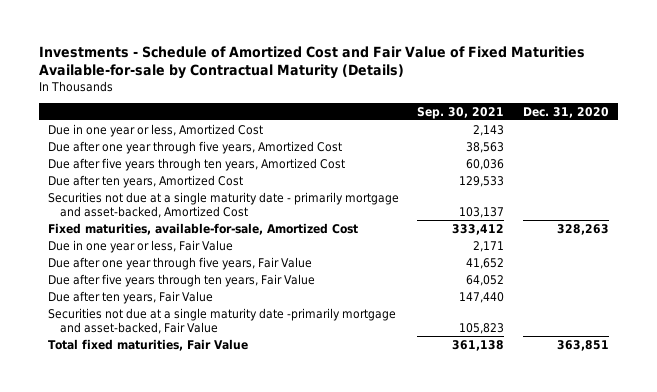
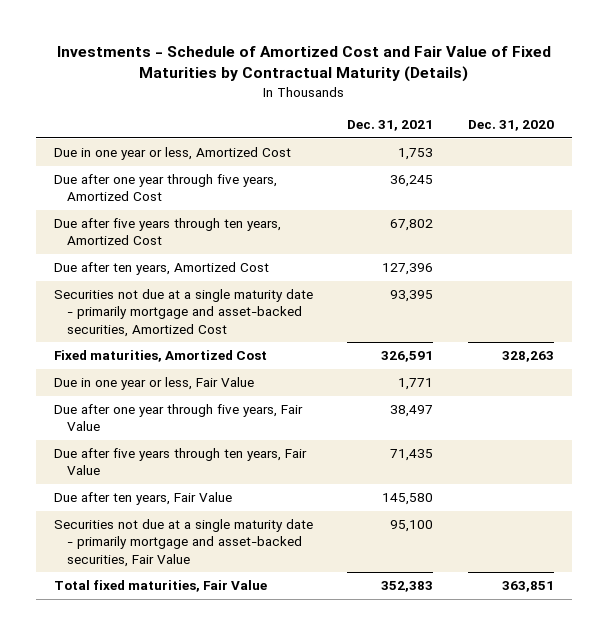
[38,45,585,80] Investments - Schedule of Amortized Cost and Fair Value of Fixed Maturities Available-for-sale by Contractual Maturity (Details) -> [56,46,551,83] Investments - Schedule of Amortized Cost and Fair Value of Fixed Maturities by Contractual Maturity (Details)
[417,106,505,119] Sep. 30, 2021 -> none
none -> [347,119,434,131] Dec. 31, 2021
[47,191,399,218] Securities not due at a single maturity date - primarily mortgage and asset-backed, Amortized Cost -> [53,289,313,337] Securities not due at a single maturity date - primarily mortgage and asset-backed securities, Amortized Cost
[47,222,358,235] Fixed maturities, available-for-sale, Amortized Cost -> [53,350,267,363] Fixed maturities, Amortized Cost
[47,307,396,334] Securities not due at a single maturity date -primarily mortgage and asset-backed, Fair Value -> [53,519,313,567] Securities not due at a single maturity date - primarily mortgage and asset-backed securities, Fair Value

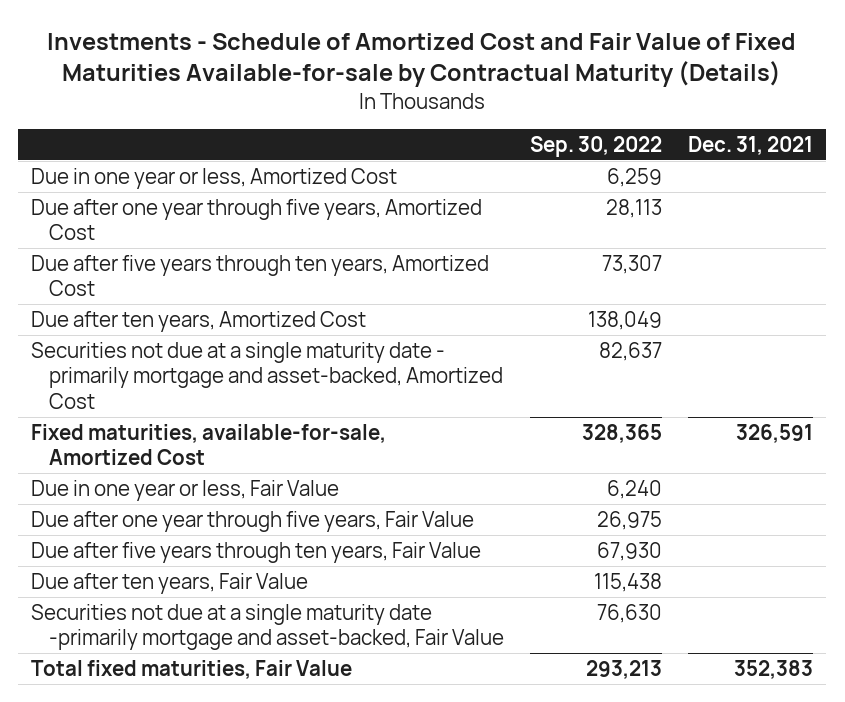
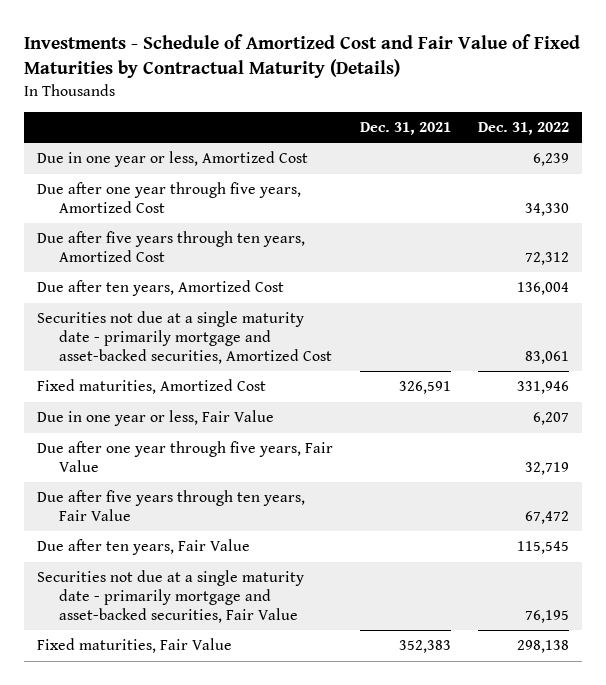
[47,32,797,88] Investments - Schedule of Amortized Cost and Fair Value of Fixed Maturities Available-for-sale by Contractual Maturity (Details) -> [23,33,580,78] Investments - Schedule of Amortized Cost and Fair Value of Fixed Maturities by Contractual Maturity (Details)
[530,135,663,157] Sep. 30, 2022 -> none
none -> [477,122,569,136] Dec. 31, 2022
[31,341,503,410] Securities not due at a single maturity date - primarily mortgage and asset-backed, Amortized Cost -> [37,311,332,364] Securities not due at a single maturity date - primarily mortgage and asset-backed securities, Amortized Cost
[31,423,387,466] Fixed maturities, available-for-sale, Amortized Cost -> [37,379,267,395] Fixed maturities, Amortized Cost
[31,603,504,651] Securities not due at a single maturity date -primarily mortgage and asset-backed, Fair Value -> [37,570,305,623] Securities not due at a single maturity date - primarily mortgage and asset-backed securities, Fair Value
[31,659,353,679] Total fixed maturities, Fair Value -> [37,638,233,654] Fixed maturities, Fair Value

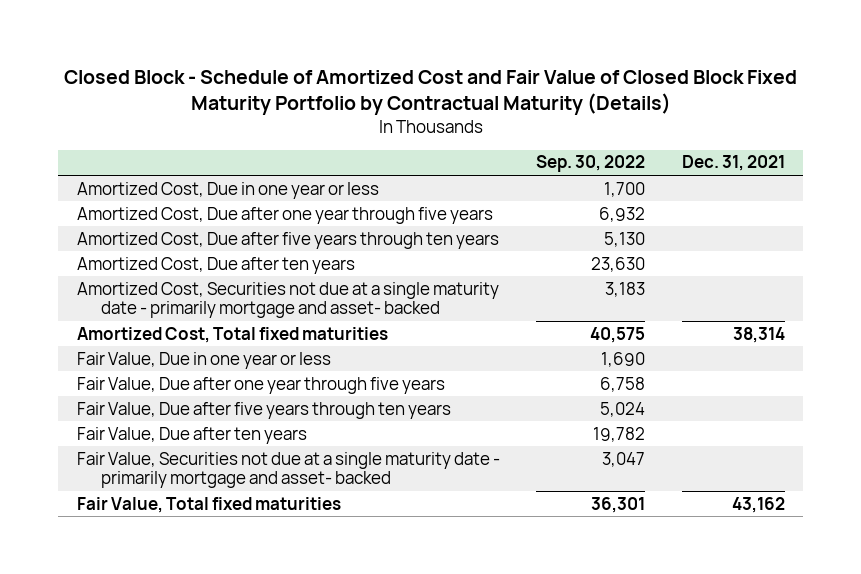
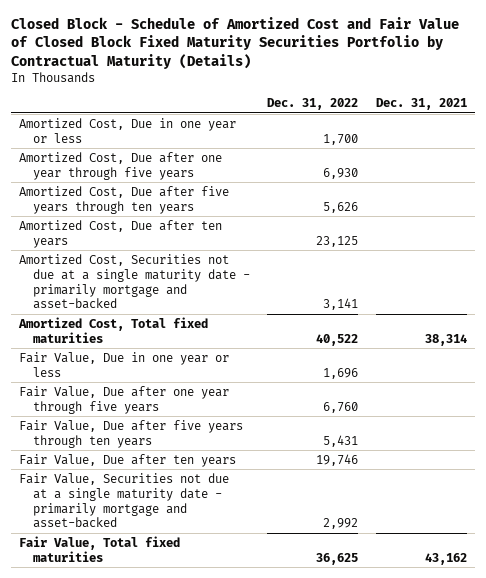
[63,70,797,116] Closed Block - Schedule of Amortized Cost and Fair Value of Closed Block Fixed Maturity Portfolio by Contractual Maturity (Details) -> [10,17,459,69] Closed Block - Schedule of Amortized Cost and Fair Value of Closed Block Fixed Maturity Securities Portfolio by Contractual Maturity (Details)
[536,155,646,173] Sep. 30, 2022 -> none
none -> [267,98,359,111] Dec. 31, 2022
[76,281,499,319] Amortized Cost, Securities not due at a single maturity date - primarily mortgage and asset- backed -> [19,253,251,310] Amortized Cost, Securities not due at a single maturity date - primarily mortgage and asset-backed
[76,451,500,489] Fair Value, Securities not due at a single maturity date - primarily mortgage and asset- backed -> [19,472,230,529] Fair Value, Securities not due at a single maturity date - primarily mortgage and asset-backed

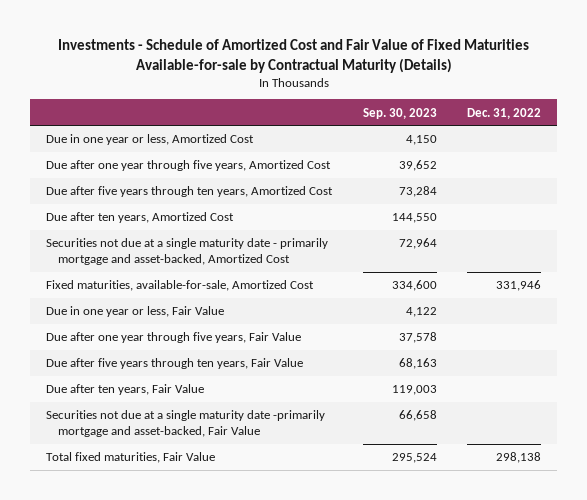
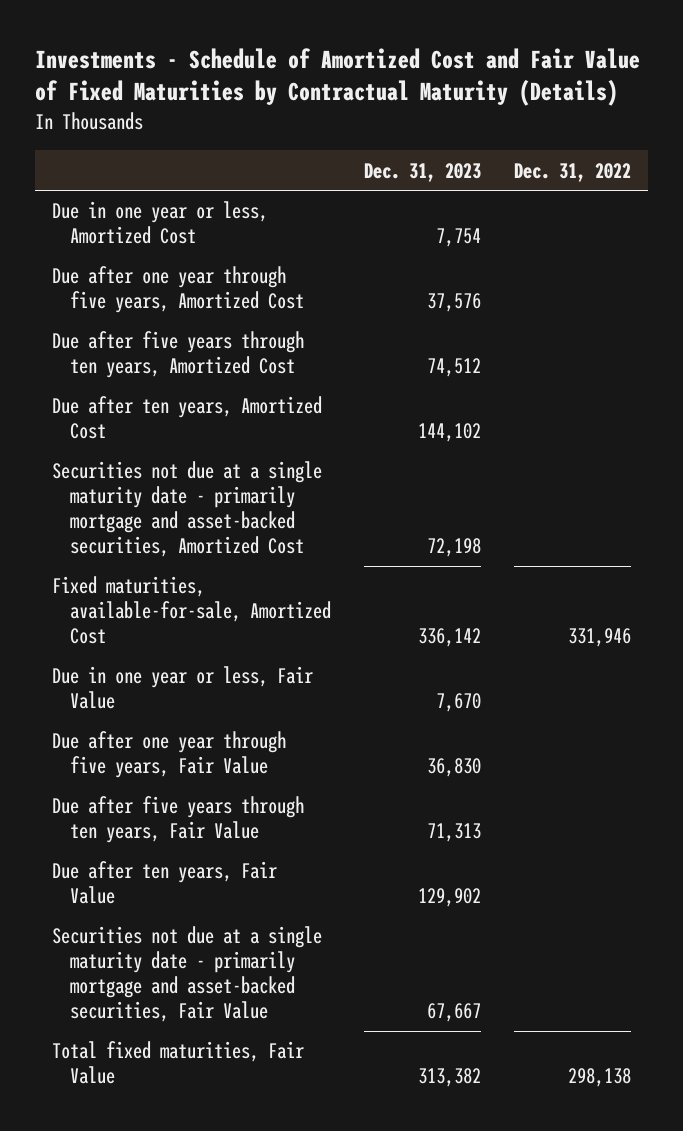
[57,38,529,73] Investments - Schedule of Amortized Cost and Fair Value of Fixed Maturities Available-for-sale by Contractual Maturity (Details) -> [34,47,640,107] Investments - Schedule of Amortized Cost and Fair Value of Fixed Maturities by Contractual Maturity (Details)
[362,107,437,119] Sep. 30, 2023 -> none
none -> [363,162,481,182] Dec. 31, 2023
[45,238,328,266] Securities not due at a single maturity date - primarily mortgage and asset-backed, Amortized Cost -> [51,461,322,558] Securities not due at a single maturity date - primarily mortgage and asset-backed securities, Amortized Cost
[45,410,325,438] Securities not due at a single maturity date -primarily mortgage and asset-backed, Fair Value -> [51,926,322,1023] Securities not due at a single maturity date - primarily mortgage and asset-backed securities, Fair Value

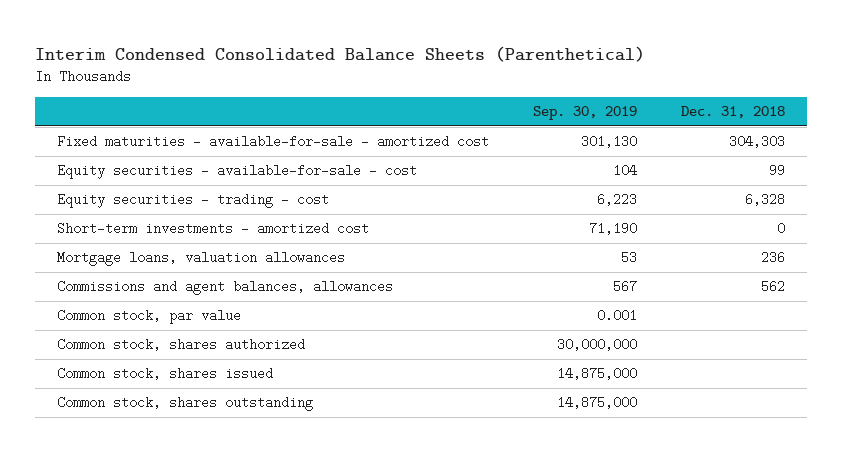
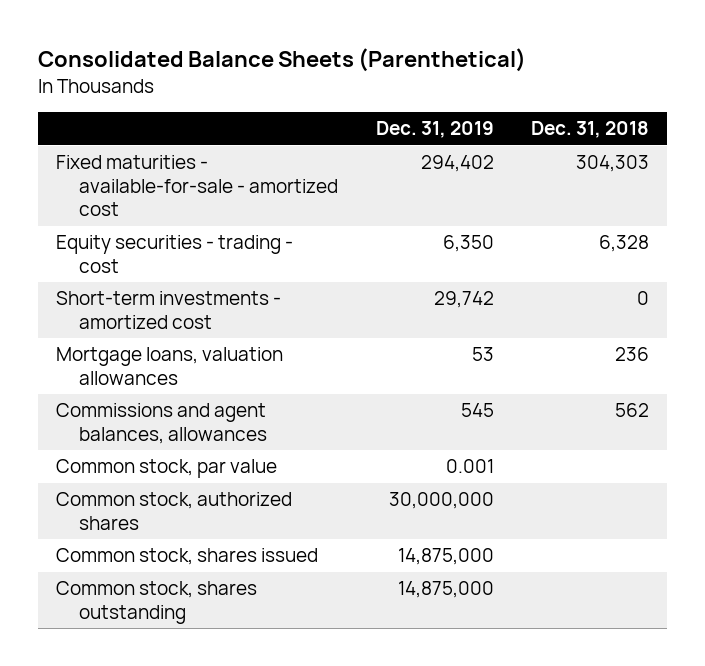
[34,45,645,62] Interim Condensed Consolidated Balance Sheets (Parenthetical) -> [37,48,526,73] Consolidated Balance Sheets (Parenthetical)
[533,106,638,121] Sep. 30, 2019 -> none
none -> [375,121,494,139] Dec. 31, 2019
[56,164,417,180] Equity securities - available-for-sale - cost -> none
[56,338,305,352] Common stock, shares authorized -> [56,492,293,530] Common stock, authorized shares

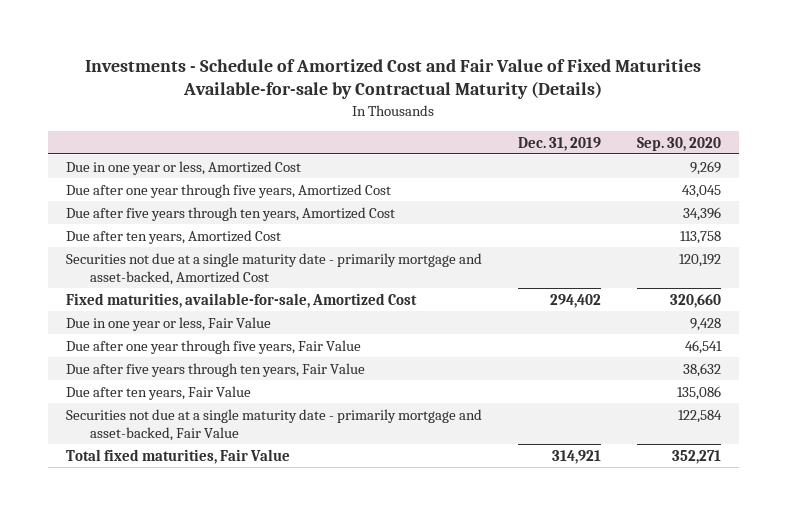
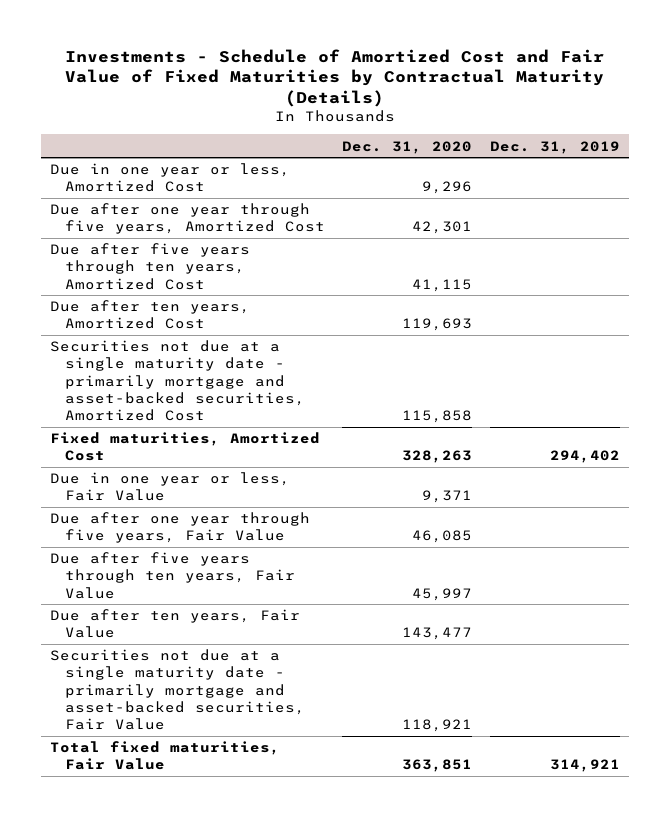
[85,58,702,100] Investments - Schedule of Amortized Cost and Fair Value of Fixed Maturities Available-for-sale by Contractual Maturity (Details) -> [65,48,605,108] Investments - Schedule of Amortized Cost and Fair Value of Fixed Maturities by Contractual Maturity (Details)
[636,136,721,151] Sep. 30, 2020 -> none
none -> [342,140,473,154] Dec. 31, 2020
[66,252,483,286] Securities not due at a single maturity date - primarily mortgage and asset-backed, Amortized Cost -> [49,340,305,421] Securities not due at a single maturity date - primarily mortgage and asset-backed securities, Amortized Cost
[66,292,418,308] Fixed maturities, available-for-sale, Amortized Cost -> [49,432,320,462] Fixed maturities, Amortized Cost
[66,408,483,442] Securities not due at a single maturity date - primarily mortgage and asset-backed, Fair Value -> [49,649,305,730] Securities not due at a single maturity date - primarily mortgage and asset-backed securities, Fair Value

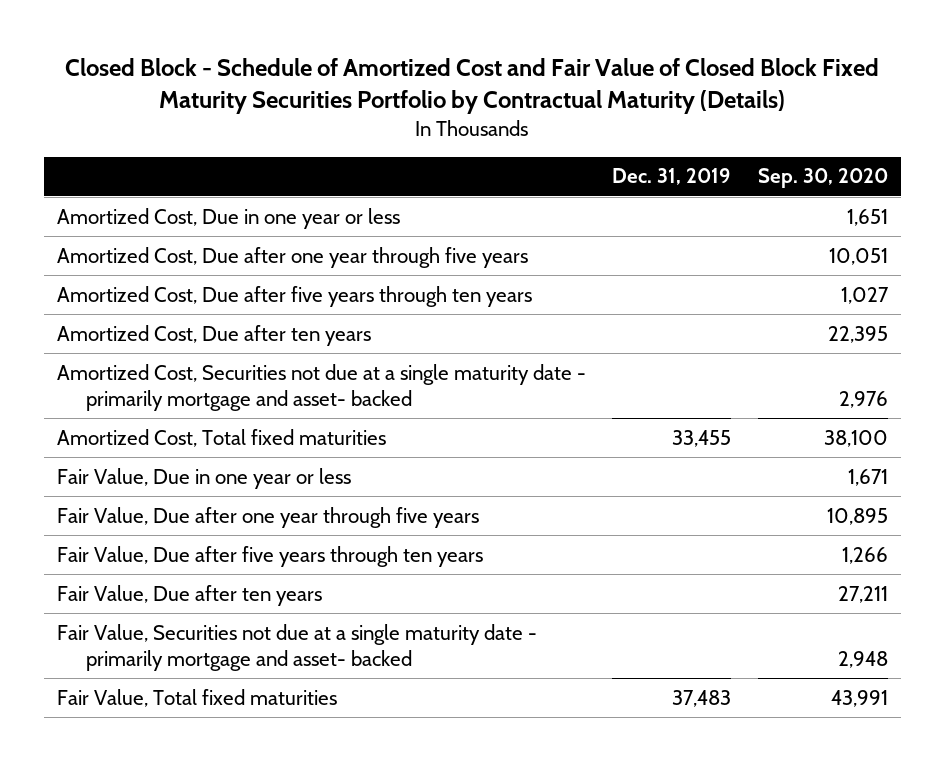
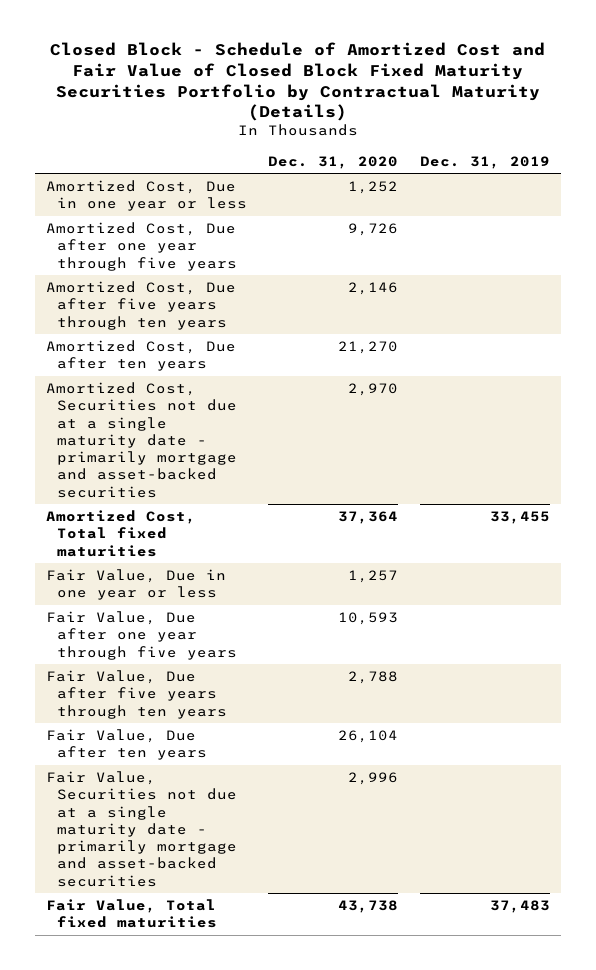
[757,168,888,189] Sep. 30, 2020 -> none
none -> [268,155,399,169] Dec. 31, 2020
[56,363,586,411] Amortized Cost, Securities not due at a single maturity date - primarily mortgage and asset- backed -> [45,381,237,498] Amortized Cost, Securities not due at a single maturity date - primarily mortgage and asset-backed securities
[56,623,537,671] Fair Value, Securities not due at a single maturity date - primarily mortgage and asset- backed -> [45,770,237,887] Fair Value, Securities not due at a single maturity date - primarily mortgage and asset-backed securities

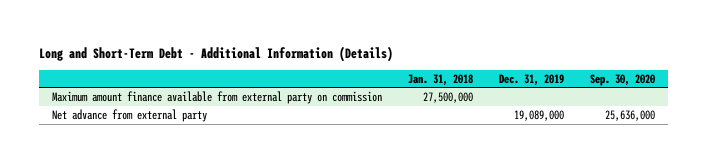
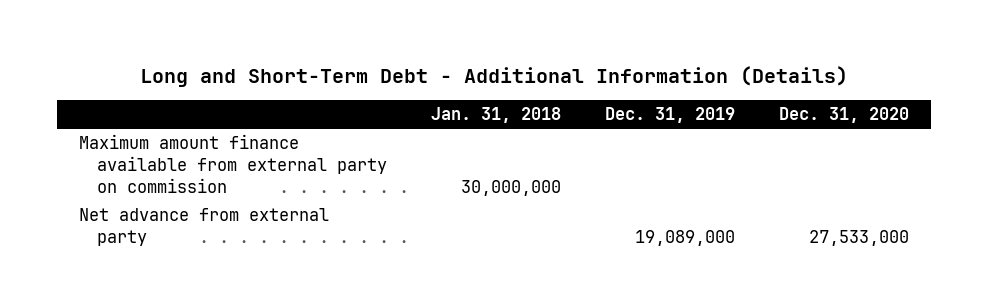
[589,73,655,86] Sep. 30, 2020 -> none
none -> [778,107,909,124] Dec. 31, 2020
[422,92,473,104] 27,500,000 -> [461,179,562,196] 30,000,000

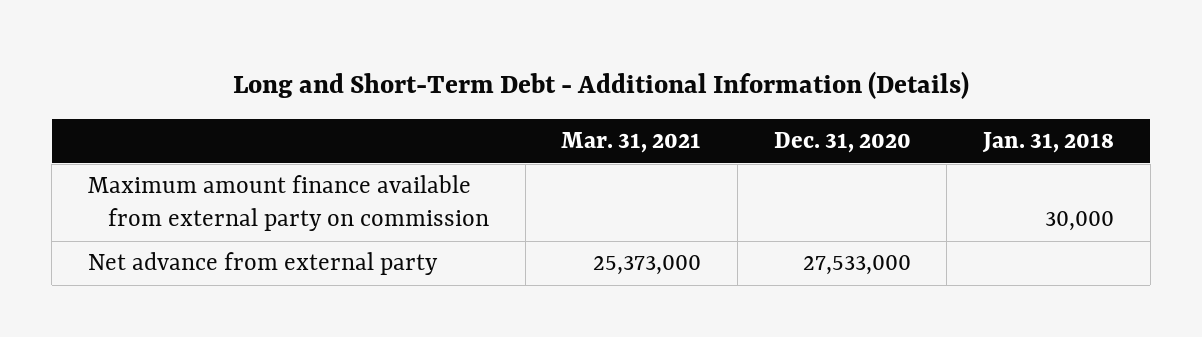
[605,107,736,124] Dec. 31, 2019 -> none
none -> [561,132,702,154] Mar. 31, 2021
[461,179,562,196] 30,000,000 -> [1045,211,1115,232] 30,000

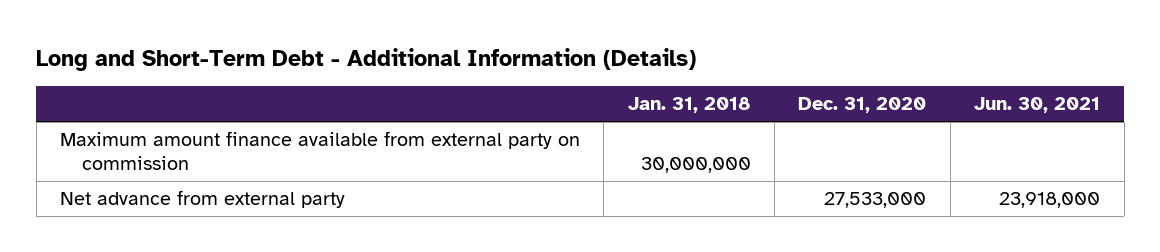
[561,132,702,154] Mar. 31, 2021 -> none
none -> [974,97,1101,114] Jun. 30, 2021
[1045,211,1115,232] 30,000 -> [640,156,751,173] 30,000,000

